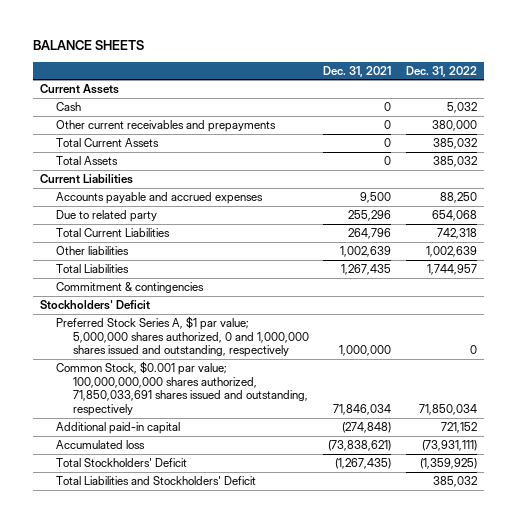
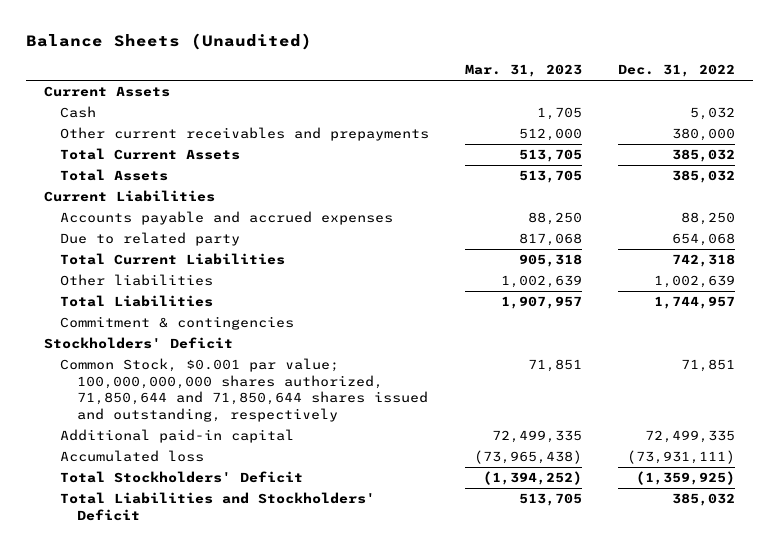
[32,40,144,51] BALANCE SHEETS -> [25,33,312,51] Balance Sheets (Unaudited)
[323,65,392,77] Dec. 31, 2021 -> none
none -> [465,64,583,78] Mar. 31, 2023
[56,316,309,358] Preferred Stock Series A, $1 par value; 5,000,000 shares authorized, 0 and 1,000,000 shares issued and outstanding, respectively -> none
[56,361,308,416] Common Stock, $0.001 par value; 100,000,000,000 shares authorized, 71,850,033,691 shares issued and outstanding, respectively -> [60,357,429,423] Common Stock, $0.001 par value; 100,000,000,000 shares authorized, 71,850,644 and 71,850,644 shares issued and outstanding, respectively
[418,403,477,415] 71,850,034 -> [680,358,735,372] 71,851
[440,422,477,434] 721,152 -> [644,429,735,443] 72,499,335

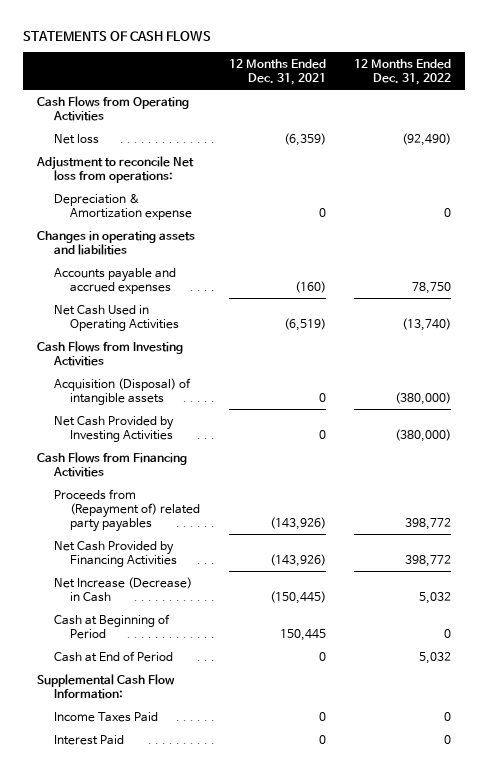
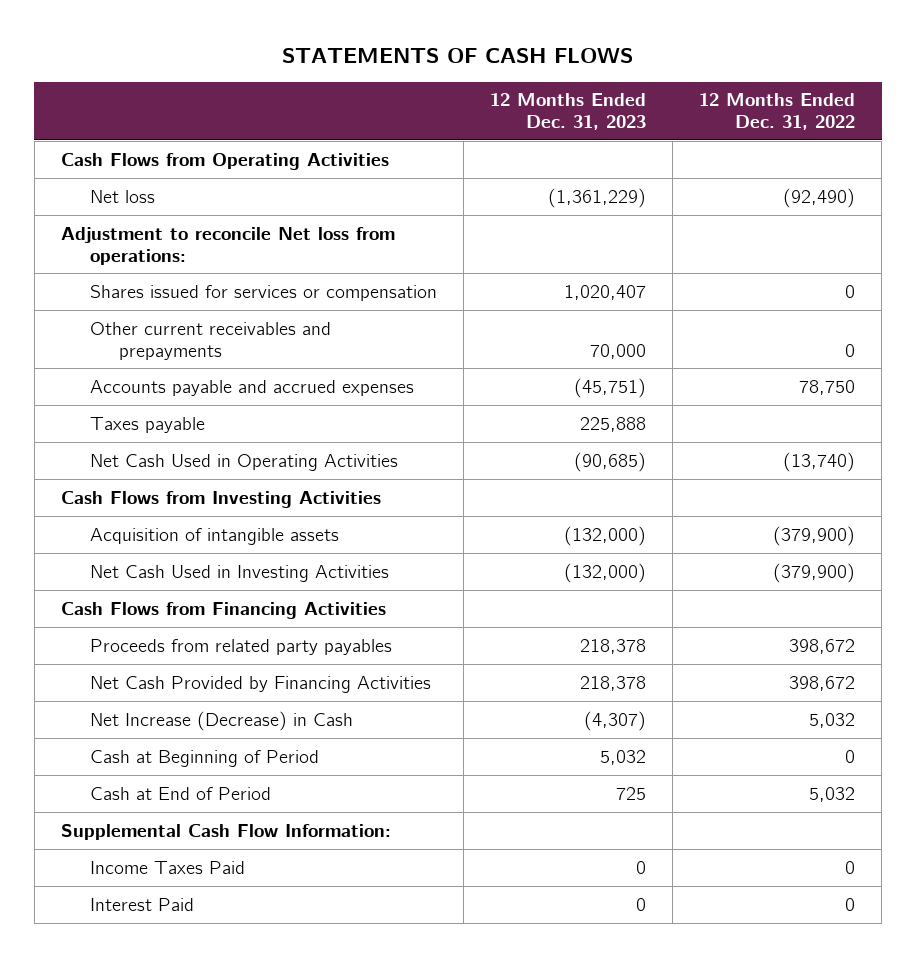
[228,58,326,86] 12 Months Ended Dec. 31, 2021 -> none
none -> [489,93,646,131] 12 Months Ended Dec. 31, 2023
[53,193,193,220] Depreciation & Amortization expense -> none
[37,230,196,255] Changes in operating assets and liabilities -> none
none -> [89,284,437,301] Shares issued for services or compensation
none -> [89,321,331,360] Other current receivables and prepayments
none -> [89,416,205,433] Taxes payable
[53,377,191,405] Acquisition (Disposal) of intangible assets -> [89,527,339,545] Acquisition of intangible assets
[395,391,452,405] (380,000) -> [773,525,856,546] (379,900)
[53,415,174,442] Net Cash Provided by Investing Activities -> [89,564,389,582] Net Cash Used in Investing Activities
[395,428,452,442] (380,000) -> [773,562,856,583] (379,900)
[53,488,201,533] Proceeds from (Repayment of) related party payables -> [89,638,392,655] Proceeds from related party payables
[405,518,452,531] 398,772 -> [789,638,856,654] 398,672
[405,554,452,567] 398,772 -> [789,675,856,691] 398,672

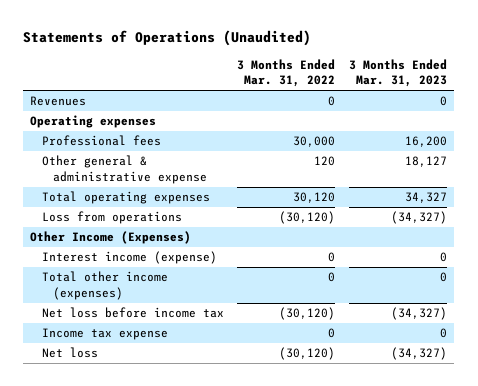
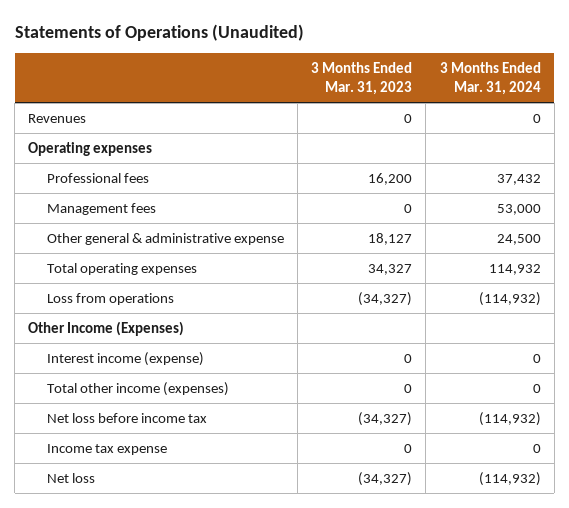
[237,58,336,88] 3 Months Ended Mar. 31, 2022 -> none
none -> [439,62,541,96] 3 Months Ended Mar. 31, 2024
none -> [46,202,156,215] Management fees

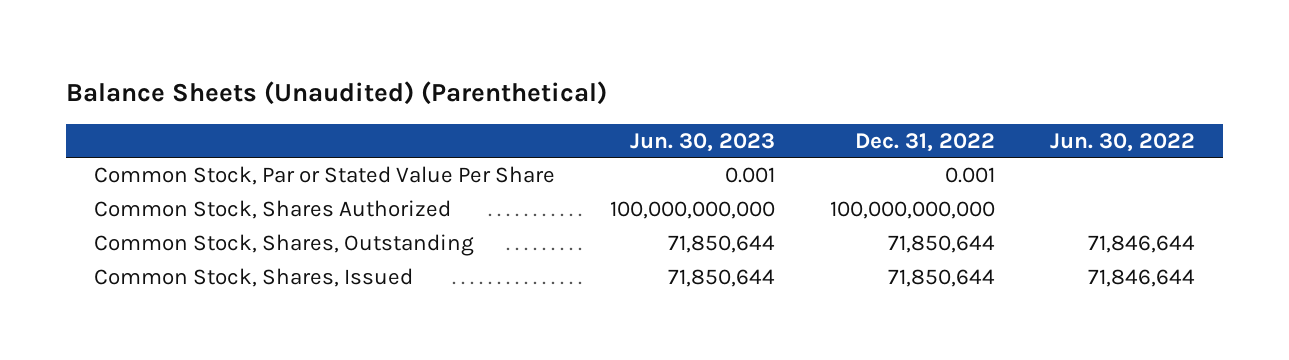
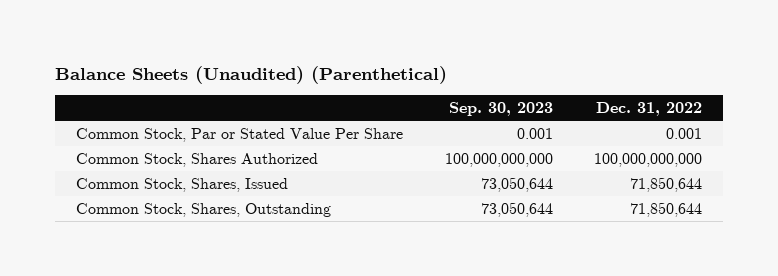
[629,132,775,152] Jun. 30, 2023 -> none
[1050,132,1196,152] Jun. 30, 2022 -> none
none -> [448,102,553,117] Sep. 30, 2023
[93,233,474,256] Common Stock, Shares, Outstanding -> [75,202,331,217] Common Stock, Shares, Outstanding

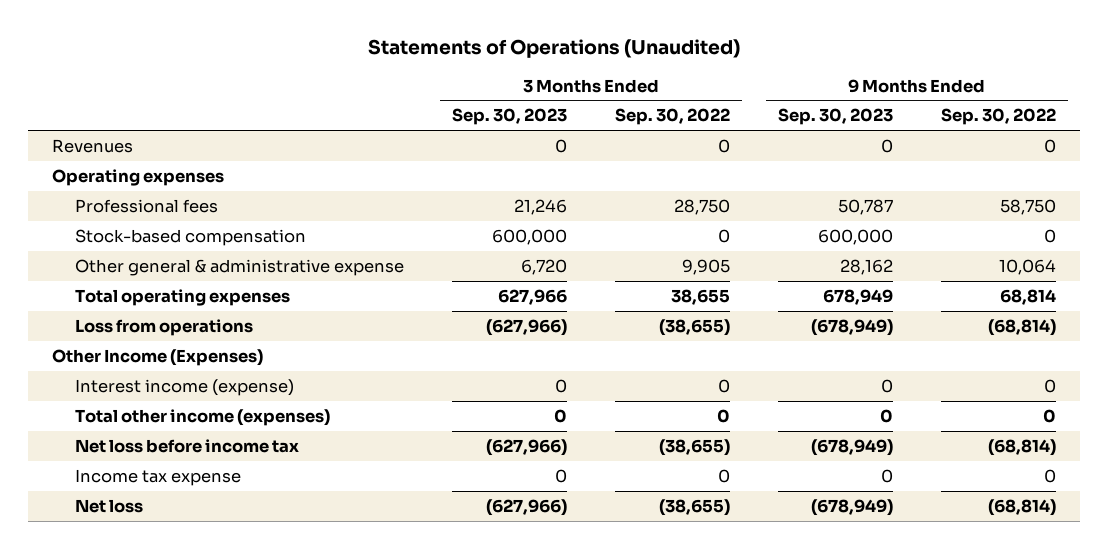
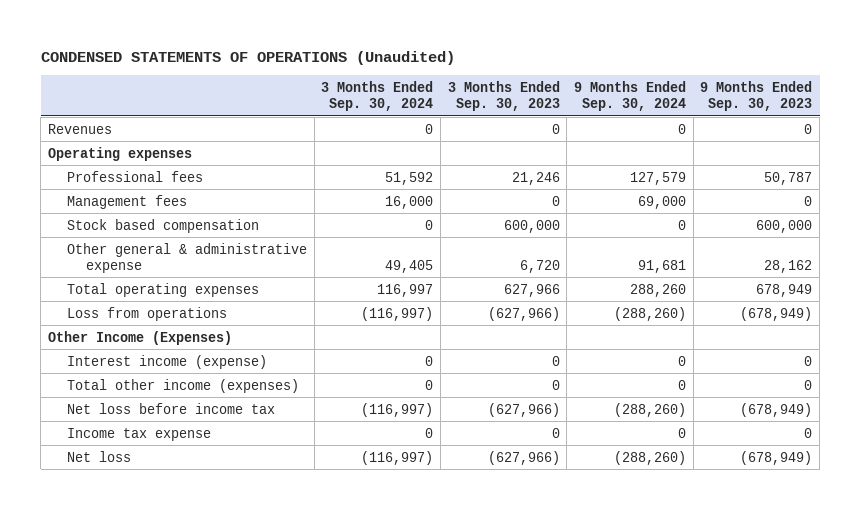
[368,39,741,59] Statements of Operations (Unaudited) -> [40,50,455,65] CONDENSED STATEMENTS OF OPERATIONS (Unaudited)
[615,108,731,126] Sep. 30, 2022 -> none
[941,108,1057,126] Sep. 30, 2022 -> none
none -> [321,80,434,111] 3 Months Ended Sep. 30, 2024
none -> [574,80,687,111] 9 Months Ended Sep. 30, 2024
none -> [67,194,188,209] Management fees
[75,228,307,246] Stock-based compensation -> [67,218,260,233] Stock based compensation

